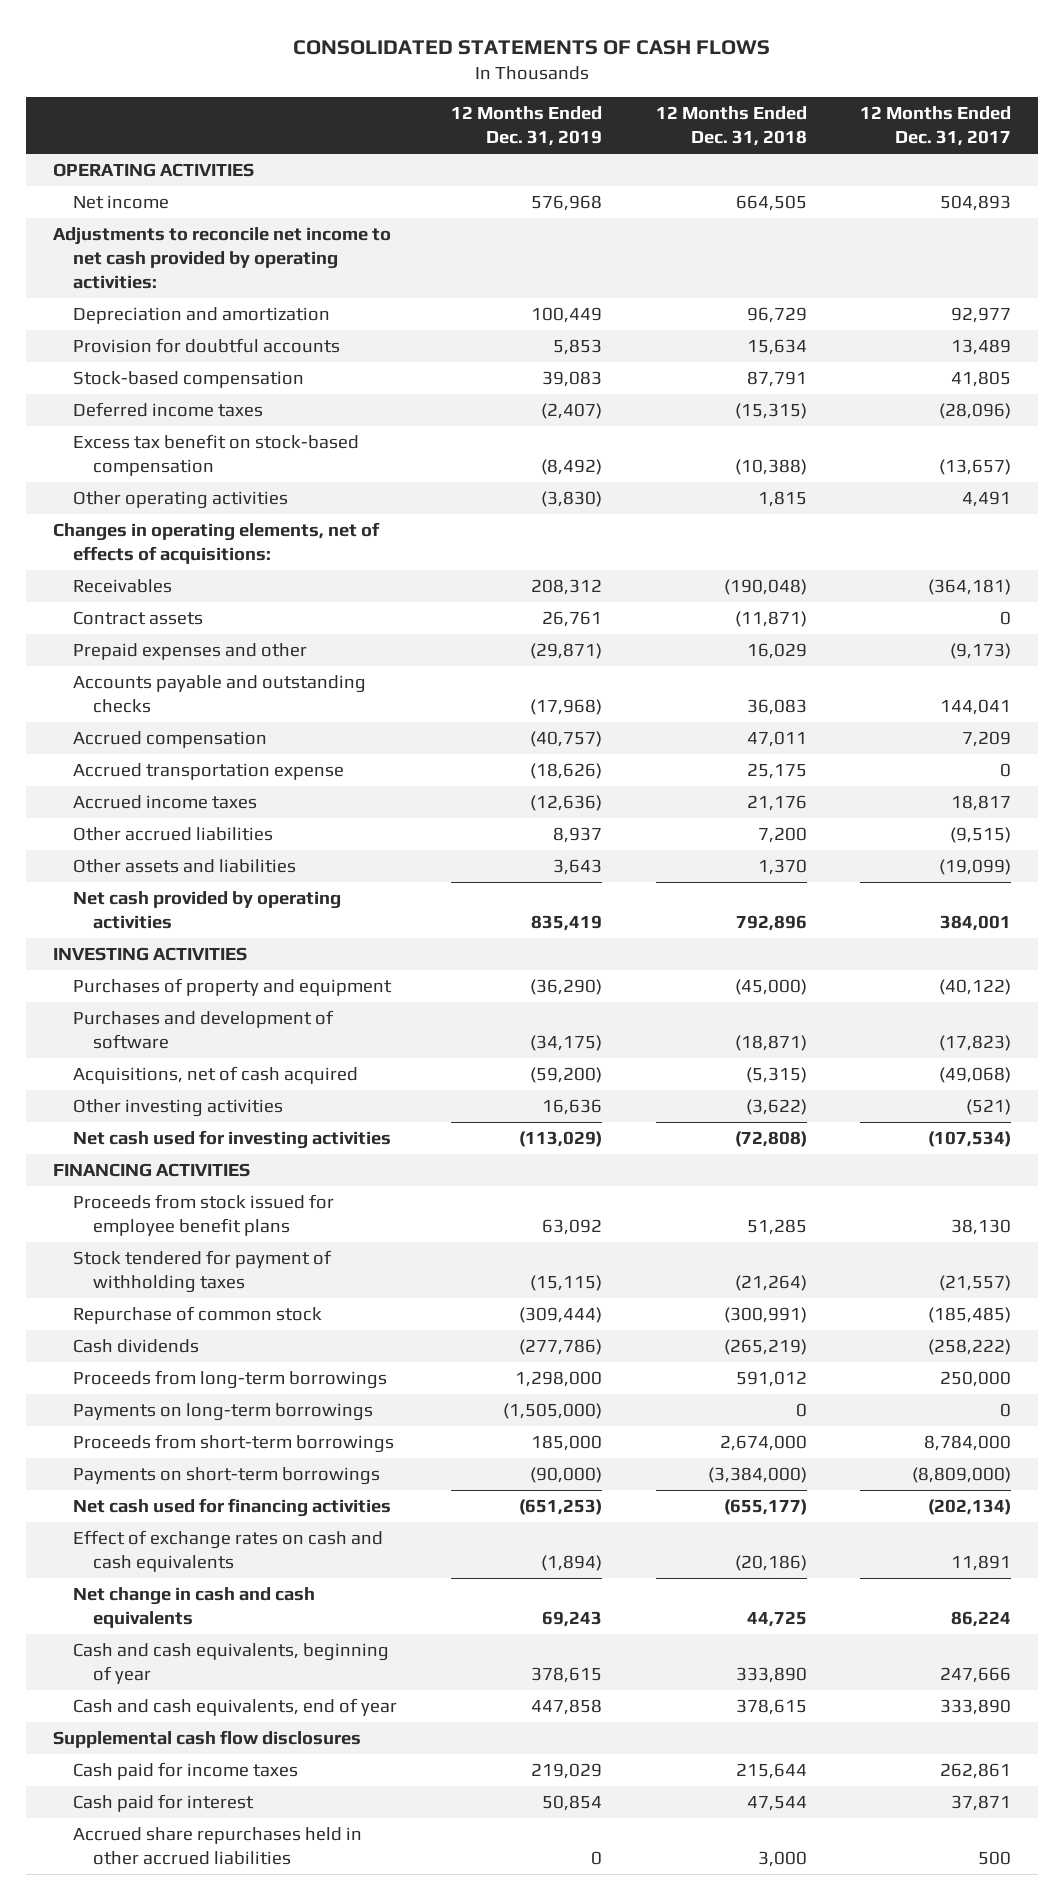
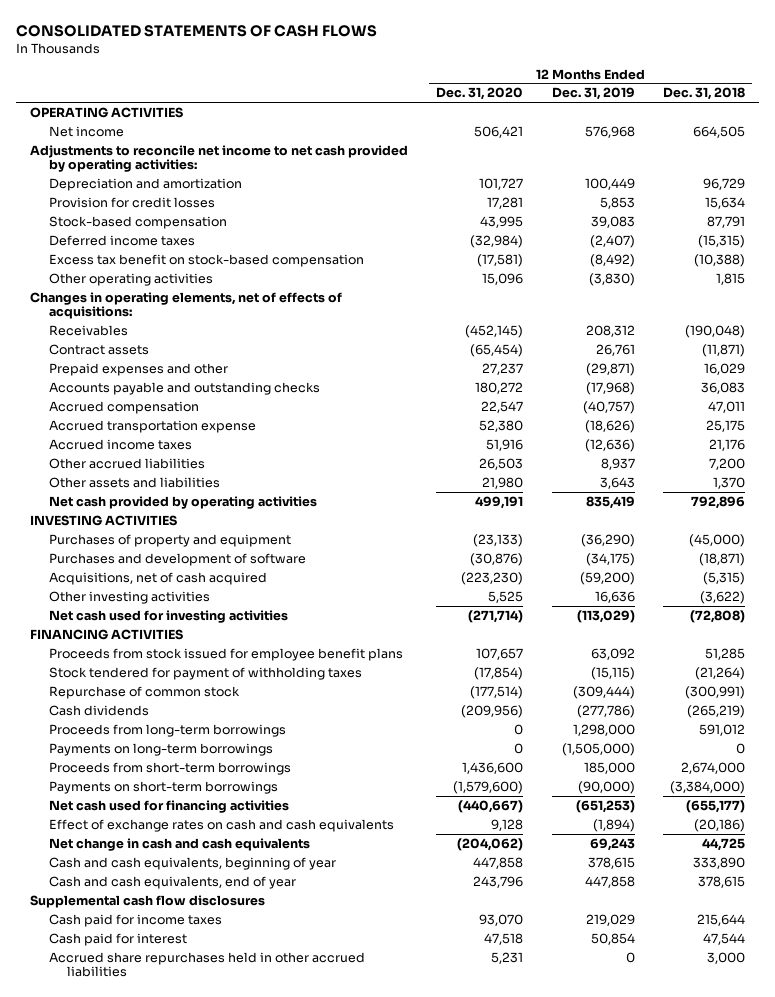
[860,106,1012,146] 12 Months Ended Dec. 31, 2017 -> none
none -> [436,87,524,101] Dec. 31, 2020
[72,338,340,354] Provision for doubtful accounts -> [48,196,215,208] Provision for credit losses

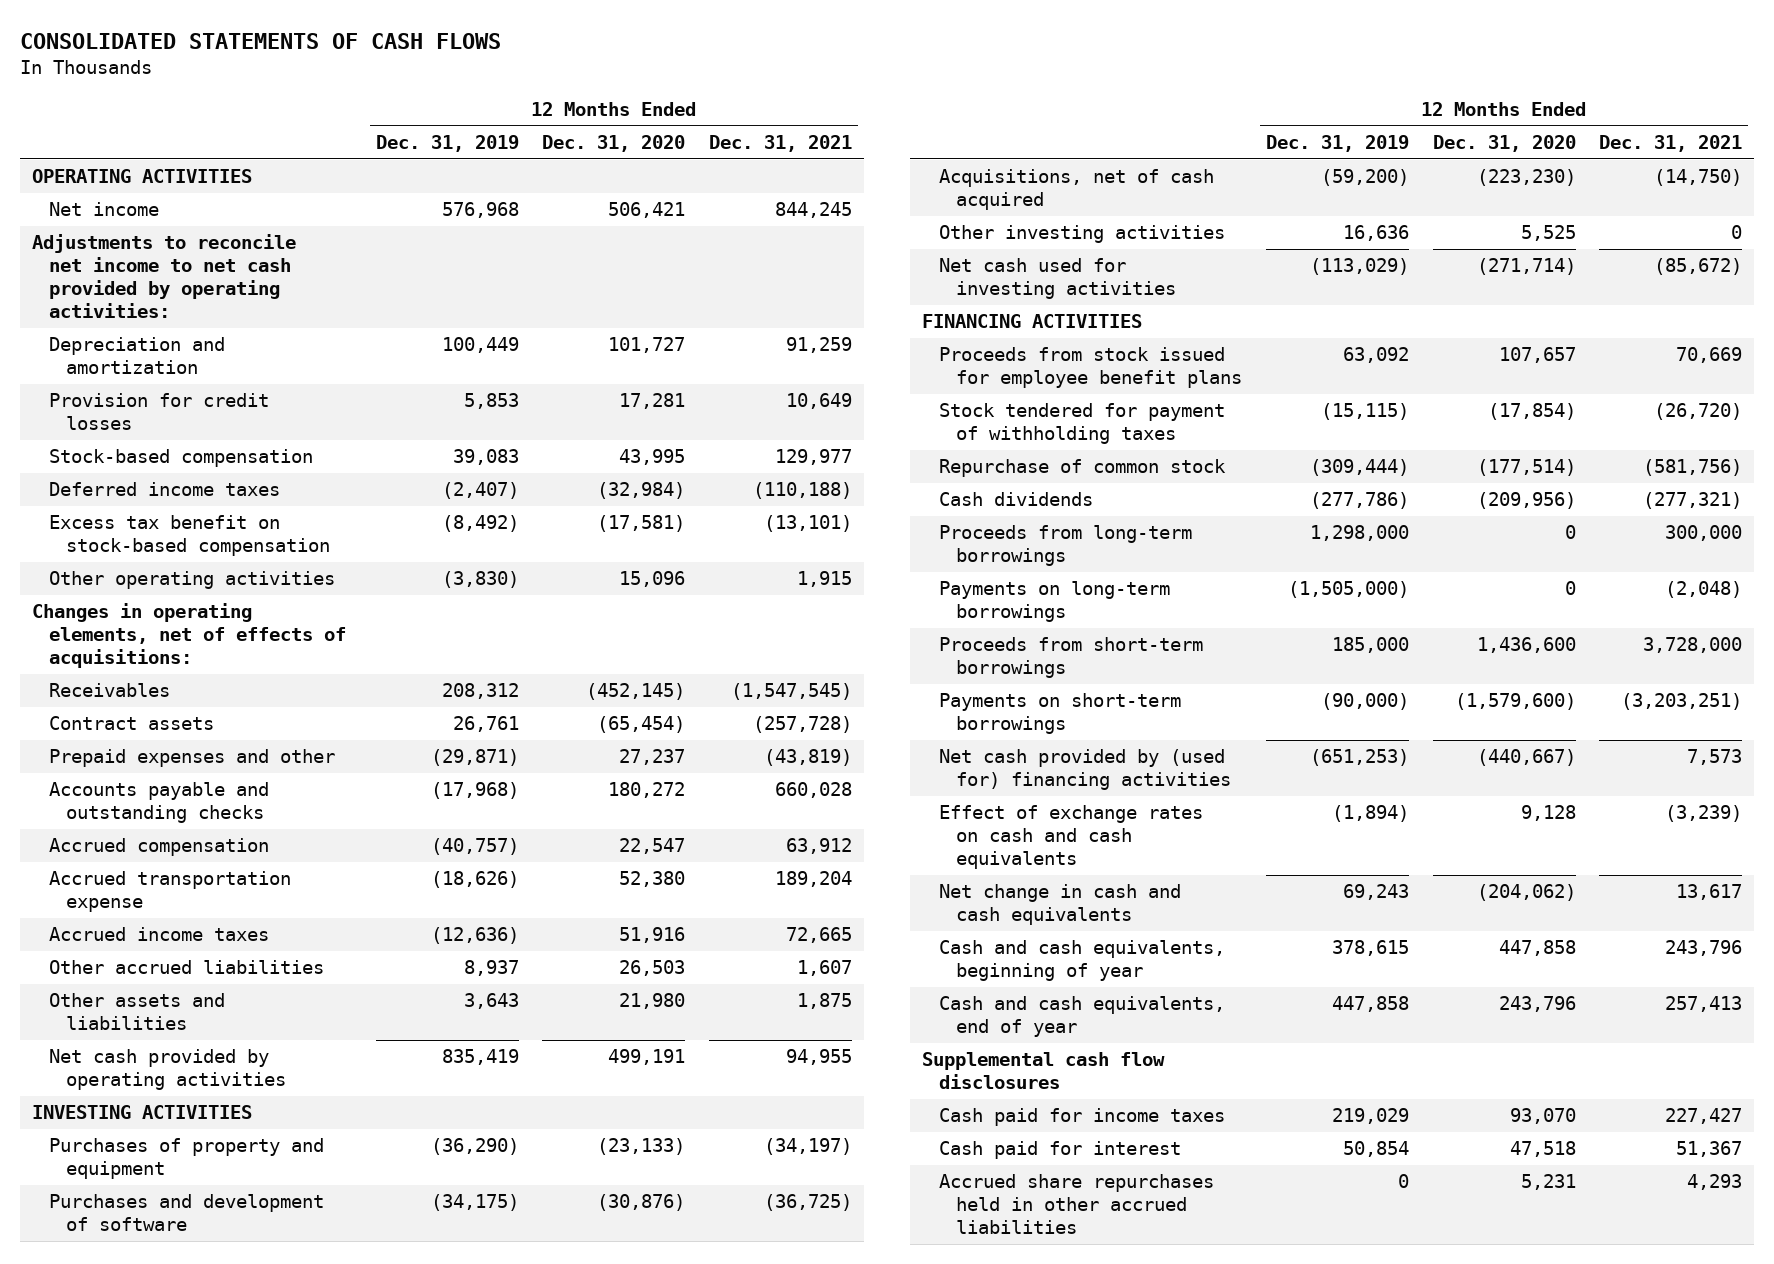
[662,87,745,101] Dec. 31, 2018 -> none
none -> [709,134,853,152] Dec. 31, 2021
[48,799,289,813] Net cash used for financing activities -> [939,749,1231,791] Net cash provided by (used for) financing activities

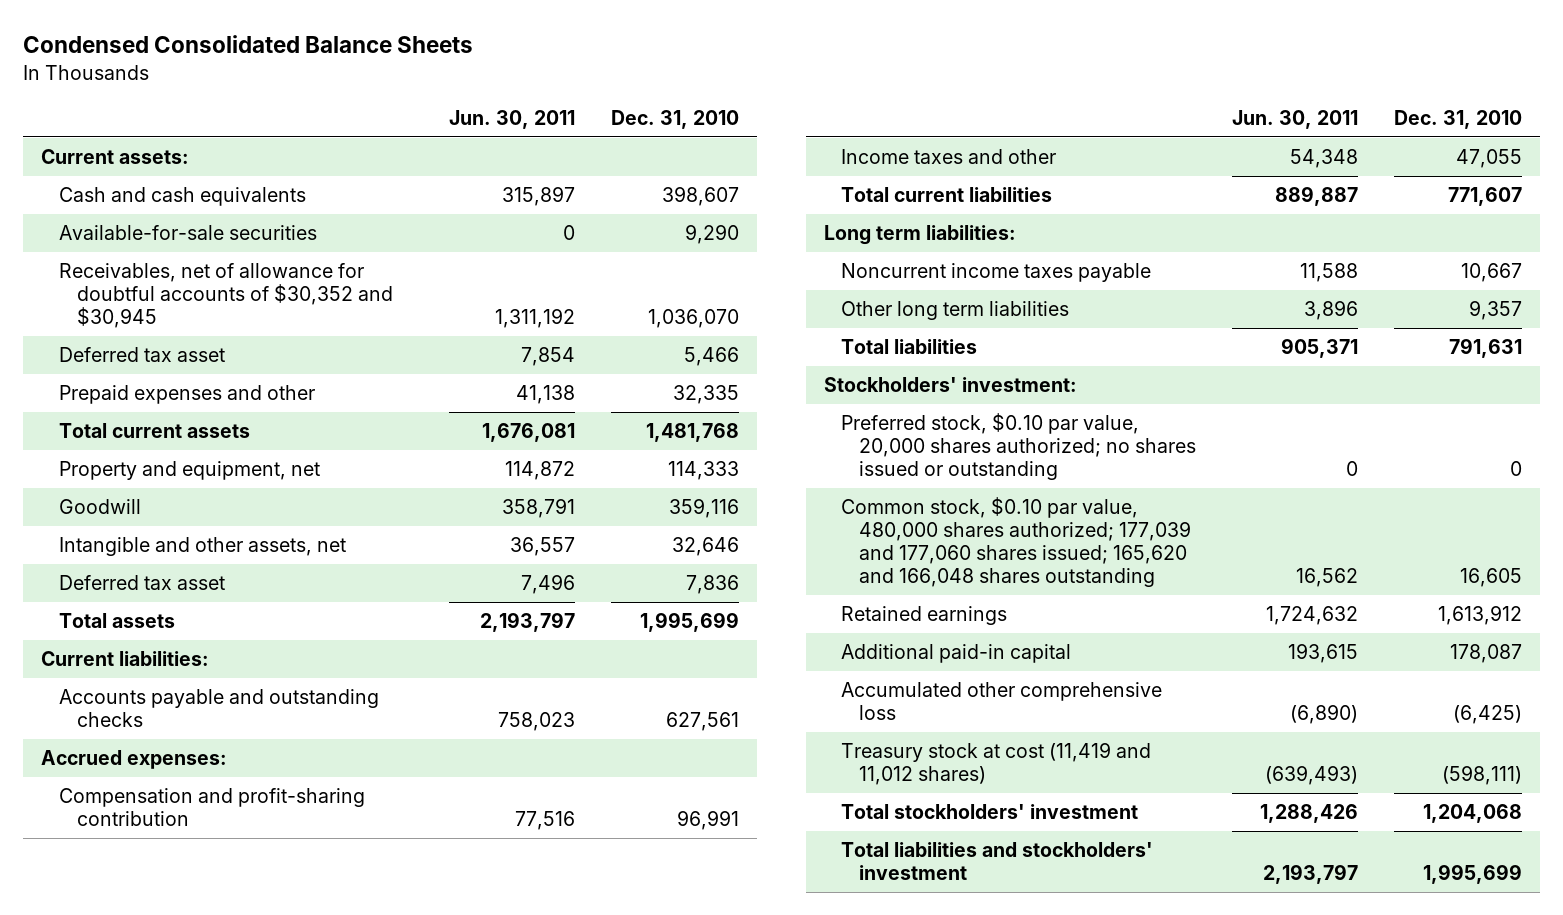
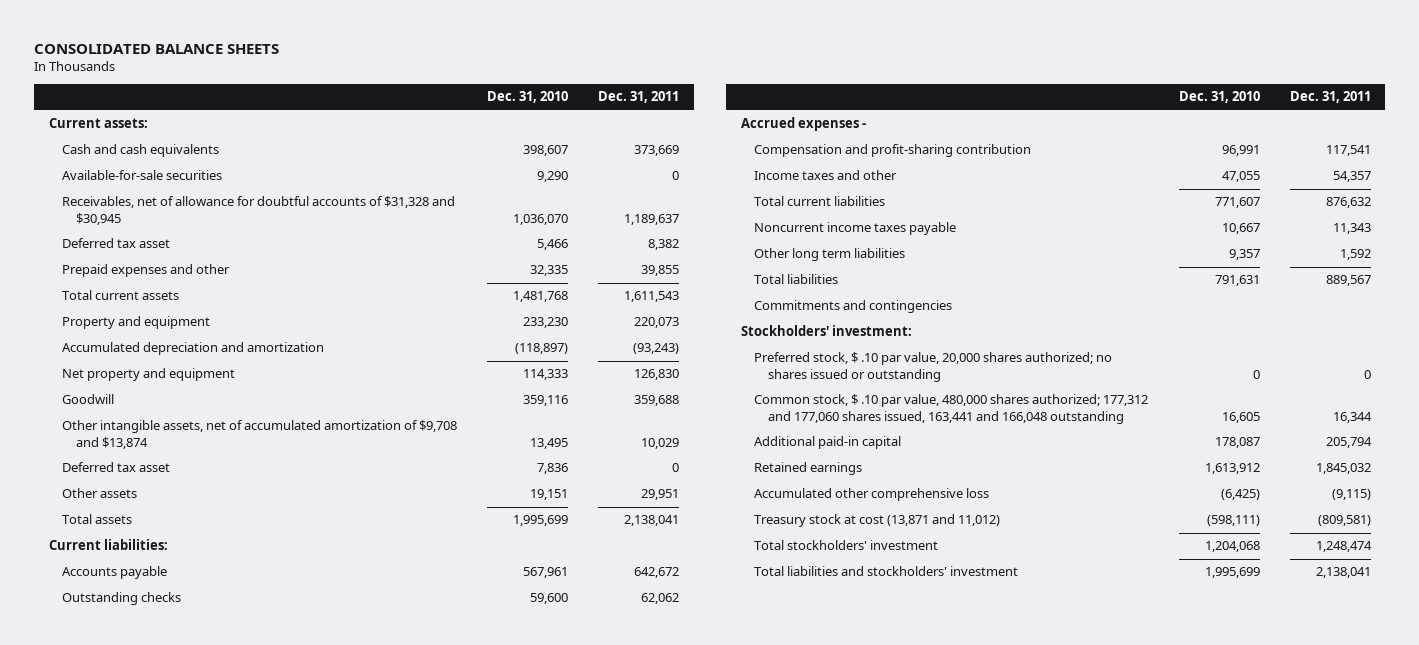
[23,35,474,54] Condensed Consolidated Balance Sheets -> [33,43,279,54] CONSOLIDATED BALANCE SHEETS
[449,110,576,130] Jun. 30, 2011 -> none
none -> [597,91,679,104] Dec. 31, 2011
[58,263,393,329] Receivables, net of allowance for doubtful accounts of $30,352 and $30,945 -> [62,196,456,225] Receivables, net of allowance for doubtful accounts of $31,328 and $30,945
none -> [62,316,211,330] Property and equipment
none -> [62,342,325,356] Accumulated depreciation and amortization
[58,461,320,481] Property and equipment, net -> [62,368,236,382] Net property and equipment
[58,537,346,557] Intangible and other assets, net -> none
none -> [62,420,458,449] Other intangible assets, net of accumulated amortization of $9,708 and $13,874
none -> [62,488,138,499] Other assets
[58,689,379,728] Accounts payable and outstanding checks -> [62,566,168,580] Accounts payable
[666,712,740,732] 627,561 -> [523,567,569,579] 567,961
none -> [62,592,182,606] Outstanding checks
[41,750,228,770] Accrued expenses: -> [740,117,866,132] Accrued expenses -
[823,225,1016,246] Long term liabilities: -> none
none -> [754,300,953,314] Commitments and contingencies
[841,413,1197,481] Preferred stock, $0.10 par value, 20,000 shares authorized; no shares issued or outstanding -> [754,352,1113,382] Preferred stock, $ .10 par value, 20,000 shares authorized; no shares issued or outstanding
[841,497,1192,588] Common stock, $0.10 par value, 480,000 shares authorized; 177,039 and 177,060 shares issued; 165,620 and 166,048 shares outstanding -> [754,394,1149,424] Common stock, $ .10 par value, 480,000 shares authorized; 177,312 and 177,060 shares issued, 163,441 and 166,048 outstanding
[841,606,1008,626] Retained earnings -> [754,462,863,476] Retained earnings
[841,742,1152,786] Treasury stock at cost (11,419 and 11,012 shares) -> [754,514,1001,528] Treasury stock at cost (13,871 and 11,012)

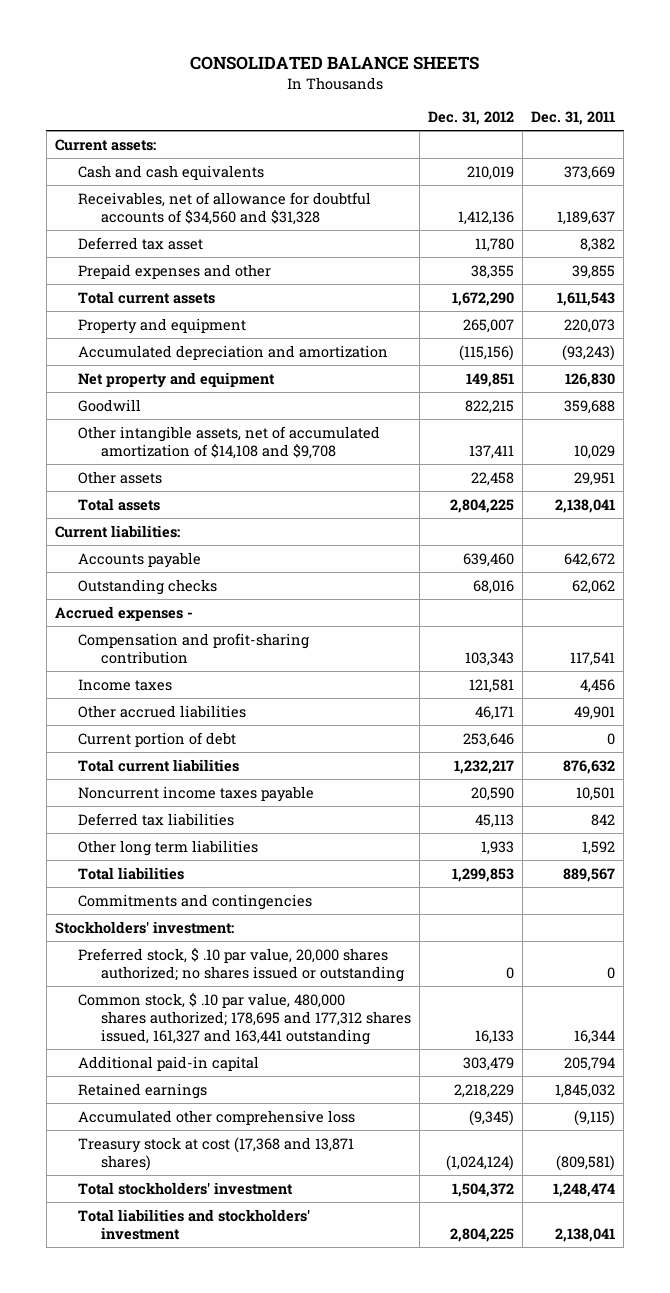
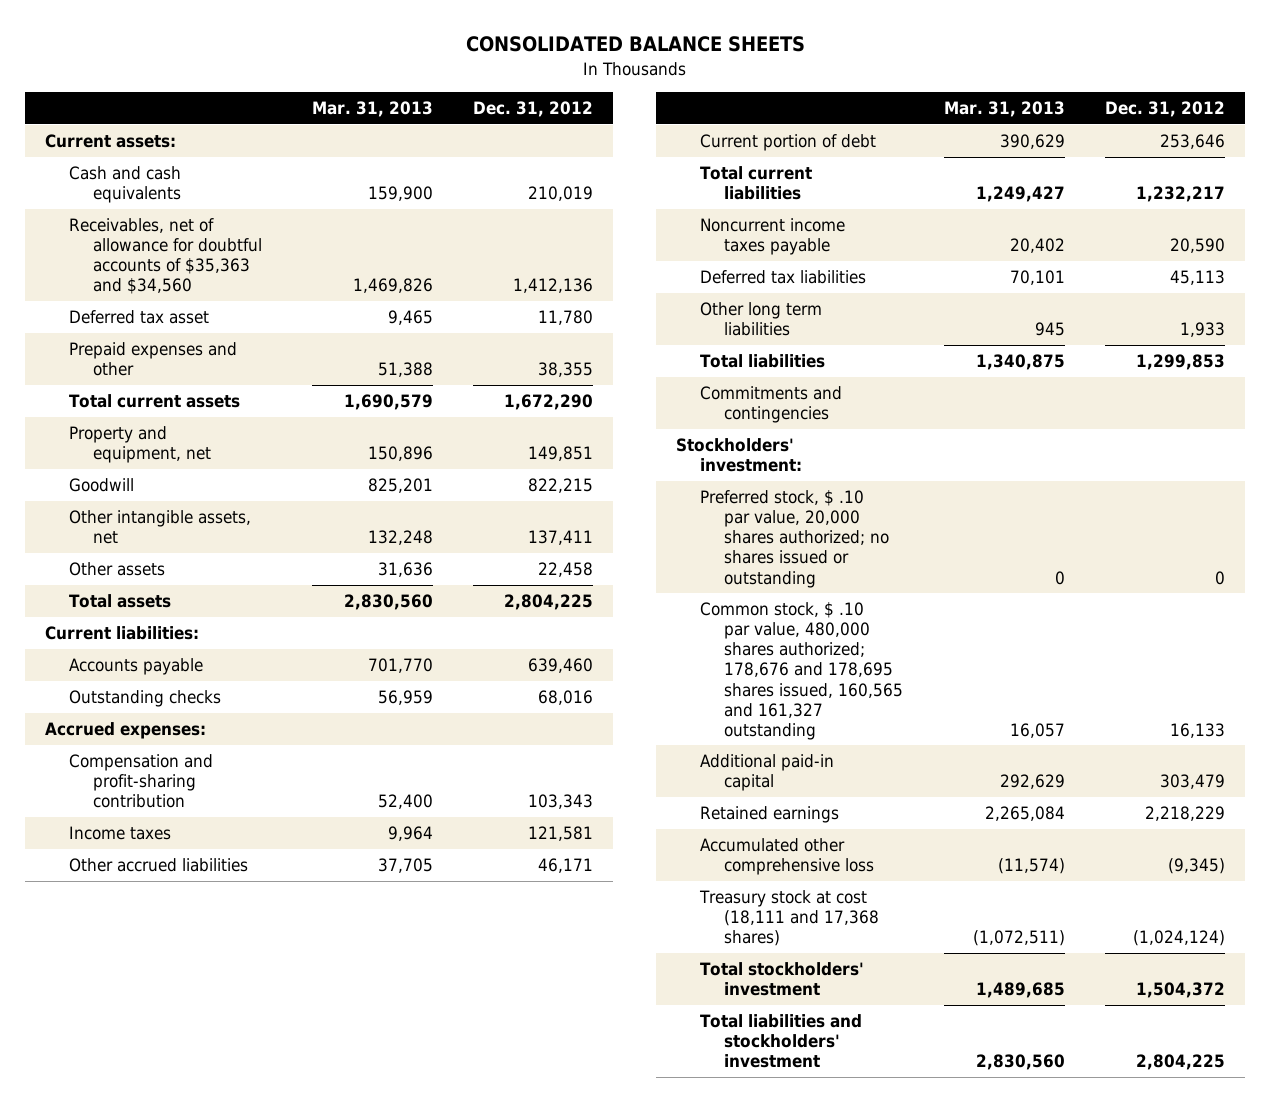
[531,111,616,126] Dec. 31, 2011 -> none
none -> [311,101,433,118] Mar. 31, 2013
[78,191,372,225] Receivables, net of allowance for doubtful accounts of $34,560 and $31,328 -> [68,218,262,295] Receivables, net of allowance for doubtful accounts of $35,363 and $34,560
[78,317,247,334] Property and equipment -> none
[78,344,389,360] Accumulated depreciation and amortization -> none
[78,371,276,388] Net property and equipment -> [68,426,211,464] Property and equipment, net
[78,425,381,459] Other intangible assets, net of accumulated amortization of $14,108 and $9,708 -> [68,510,251,545] Other intangible assets, net
[54,605,193,621] Accrued expenses - -> [44,722,206,740] Accrued expenses:
[78,992,412,1046] Common stock, $ .10 par value, 480,000 shares authorized; 178,695 and 177,312 shares issued, 161,327 and 163,441 outstanding -> [700,602,904,740] Common stock, $ .10 par value, 480,000 shares authorized; 178,676 and 178,695 shares issued, 160,565 and 161,327 outstanding
[78,1136,355,1171] Treasury stock at cost (17,368 and 13,871 shares) -> [699,890,880,947] Treasury stock at cost (18,111 and 17,368 shares)

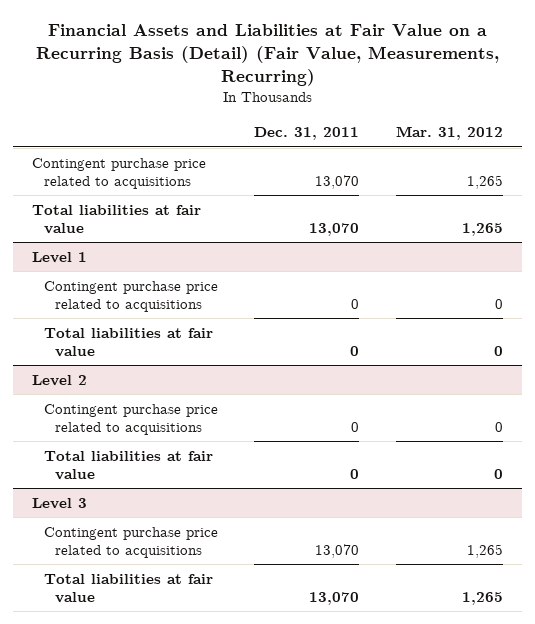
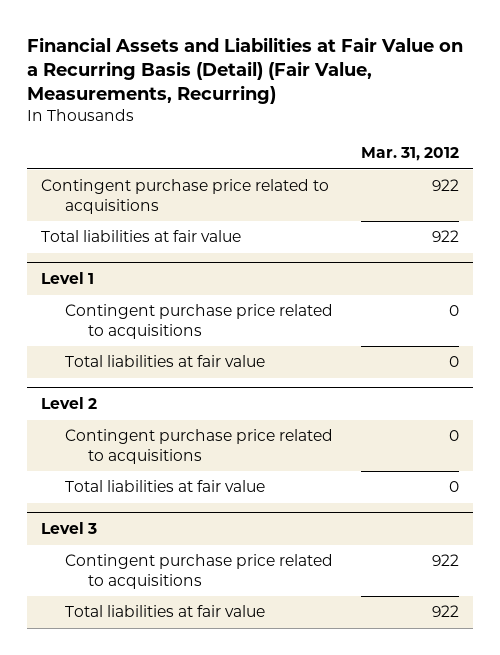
[254,126,360,140] Dec. 31, 2011 -> none
[467,174,504,189] 1,265 -> [431,179,459,192] 922
[462,222,504,236] 1,265 -> [431,230,459,243] 922
[467,543,504,558] 1,265 -> [431,554,459,567] 922
[462,591,504,605] 1,265 -> [431,605,459,618] 922

